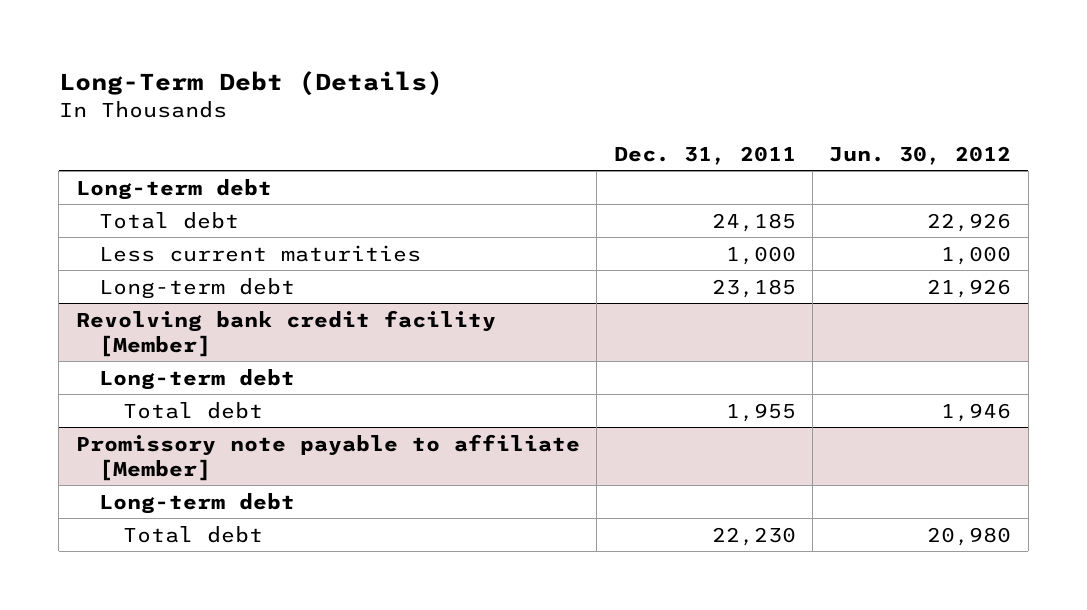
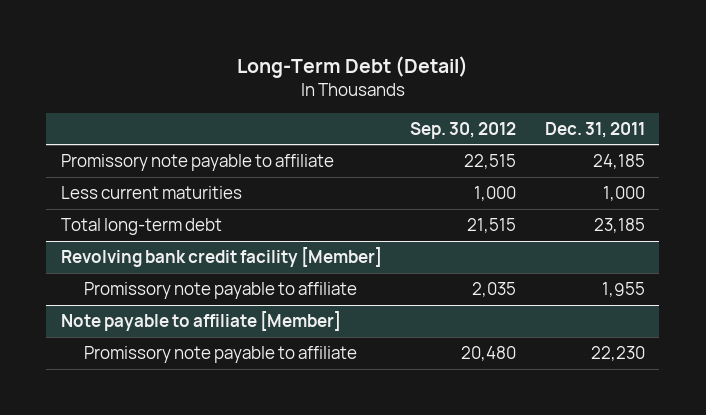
[58,70,443,96] Long-Term Debt (Details) -> [236,55,468,78] Long-Term Debt (Detail)
[829,145,1012,165] Jun. 30, 2012 -> none
none -> [410,121,517,139] Sep. 30, 2012
[75,178,272,200] Long-term debt -> none
[99,211,240,229] Total debt -> [60,154,334,172] Promissory note payable to affiliate
[99,277,296,299] Long-term debt -> [60,218,222,236] Total long-term debt
[99,368,296,390] Long-term debt -> none
[99,492,296,514] Long-term debt -> none
[122,401,263,419] Total debt -> [84,282,358,300] Promissory note payable to affiliate
[75,433,580,481] Promissory note payable to affiliate [Member] -> [60,311,341,332] Note payable to affiliate [Member]
[122,525,263,543] Total debt -> [84,346,358,364] Promissory note payable to affiliate

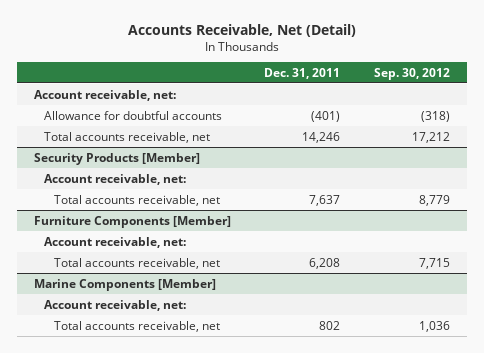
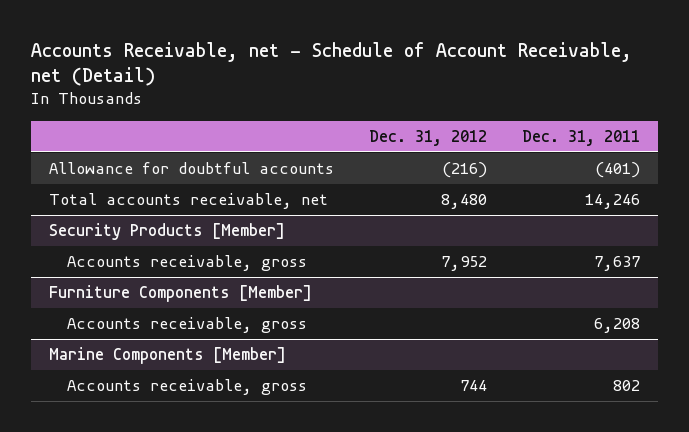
[127,23,356,37] Accounts Receivable, Net (Detail) -> [31,41,633,87] Accounts Receivable, net - Schedule of Account Receivable, net (Detail)
[374,67,451,80] Sep. 30, 2012 -> none
none -> [369,129,488,146] Dec. 31, 2012
[33,89,176,101] Account receivable, net: -> none
[44,173,187,185] Account receivable, net: -> none
[54,194,221,206] Total accounts receivable, net -> [67,255,308,272] Accounts receivable, gross
[44,236,187,248] Account receivable, net: -> none
[54,257,221,269] Total accounts receivable, net -> [67,317,308,334] Accounts receivable, gross
[44,299,187,311] Account receivable, net: -> none
[54,320,221,332] Total accounts receivable, net -> [67,379,308,396] Accounts receivable, gross

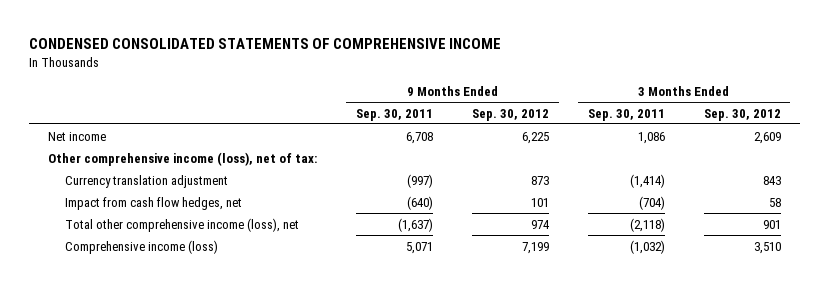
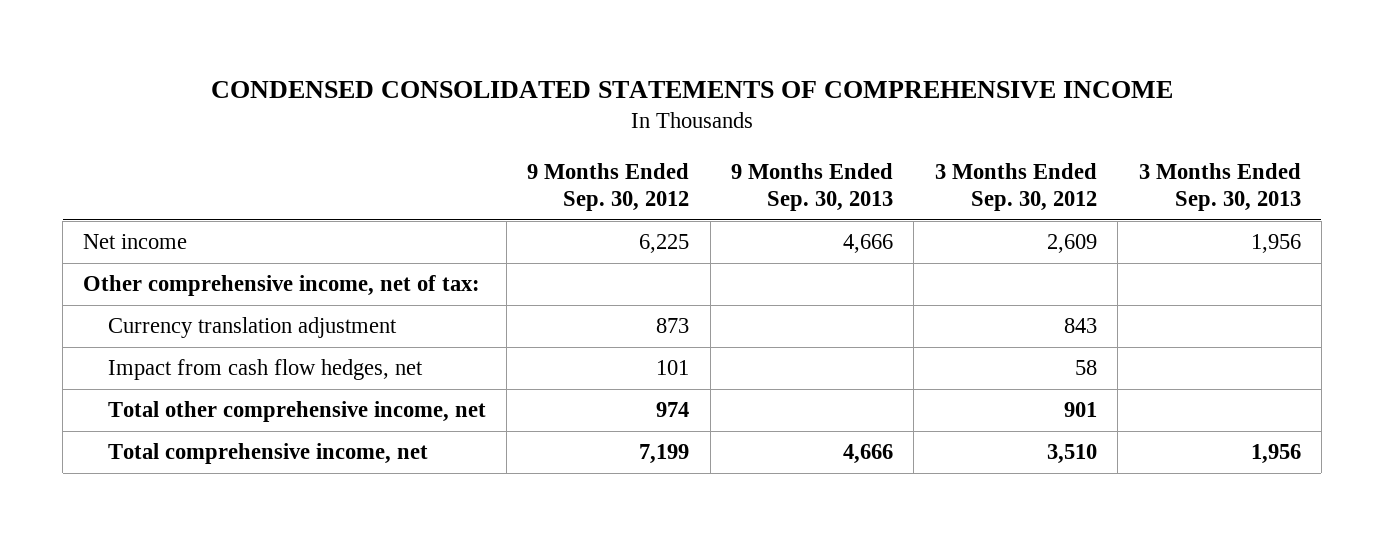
[356,108,434,121] Sep. 30, 2011 -> none
[587,108,665,121] Sep. 30, 2011 -> none
none -> [731,162,894,212] 9 Months Ended Sep. 30, 2013
none -> [1138,162,1301,212] 3 Months Ended Sep. 30, 2013
[48,151,318,166] Other comprehensive income (loss), net of tax: -> [83,275,481,297] Other comprehensive income, net of tax:
[64,217,299,232] Total other comprehensive income (loss), net -> [107,401,486,423] Total other comprehensive income, net
[64,239,218,254] Comprehensive income (loss) -> [107,443,428,465] Total comprehensive income, net

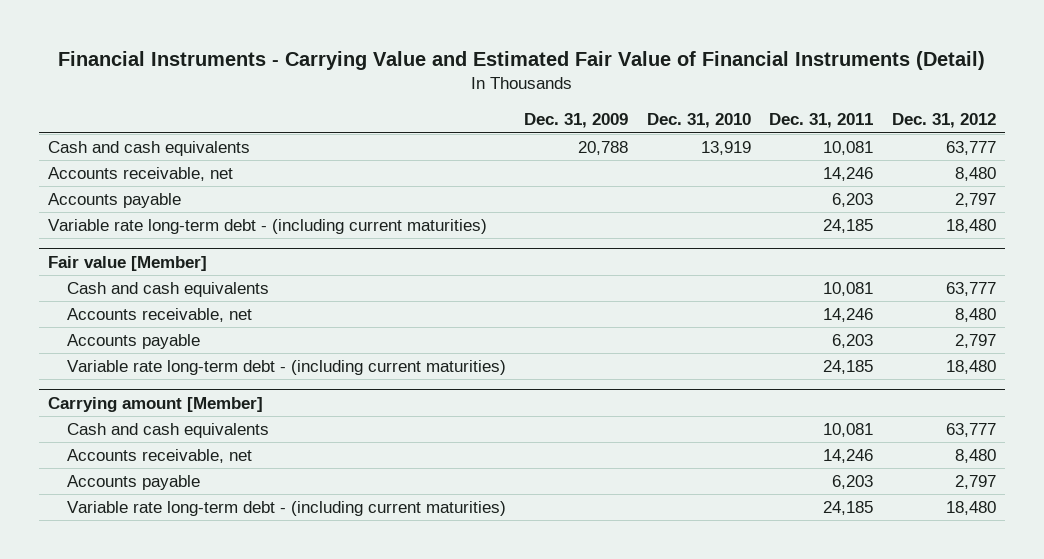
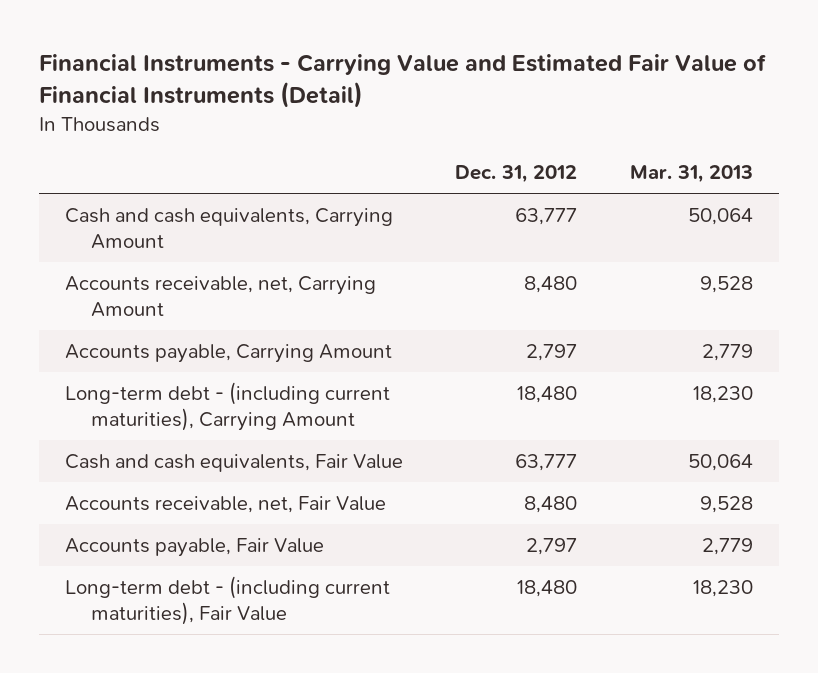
[524,113,629,129] Dec. 31, 2009 -> none
[646,113,751,129] Dec. 31, 2010 -> none
[769,113,874,129] Dec. 31, 2011 -> none
none -> [629,165,753,184] Mar. 31, 2013
[48,256,208,272] Fair value [Member] -> none
[48,397,264,413] Carrying amount [Member] -> none
[66,423,269,439] Cash and cash equivalents -> none
[66,449,252,464] Accounts receivable, net -> none
[66,475,200,491] Accounts payable -> none
[66,501,506,517] Variable rate long-term debt - (including current maturities) -> none
[48,141,251,157] Cash and cash equivalents -> [64,207,393,250] Cash and cash equivalents, Carrying Amount
[48,167,234,182] Accounts receivable, net -> [64,275,376,318] Accounts receivable, net, Carrying Amount
[48,193,182,209] Accounts payable -> [64,343,392,363] Accounts payable, Carrying Amount
[48,219,488,235] Variable rate long-term debt - (including current maturities) -> [64,381,390,432] Long-term debt - (including current maturities), Carrying Amount
[66,282,269,298] Cash and cash equivalents -> [64,453,403,472] Cash and cash equivalents, Fair Value
[66,308,252,323] Accounts receivable, net -> [64,495,386,513] Accounts receivable, net, Fair Value
[66,334,200,350] Accounts payable -> [64,537,324,557] Accounts payable, Fair Value
[66,360,506,376] Variable rate long-term debt - (including current maturities) -> [64,575,390,626] Long-term debt - (including current maturities), Fair Value

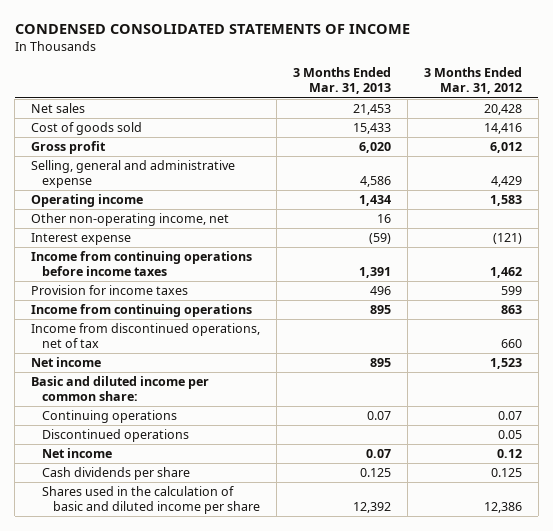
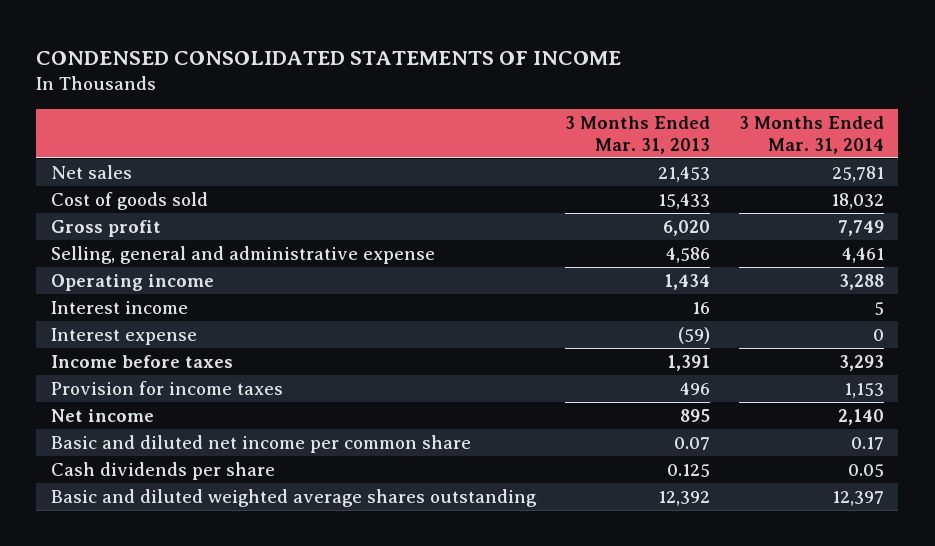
[423,67,522,95] 3 Months Ended Mar. 31, 2012 -> none
none -> [738,115,884,154] 3 Months Ended Mar. 31, 2014
[31,213,230,227] Other non-operating income, net -> none
none -> [50,300,188,314] Interest income
[31,251,253,277] Income from continuing operations before income taxes -> [50,354,233,368] Income before taxes
[31,304,253,318] Income from continuing operations -> none
[31,323,261,349] Income from discontinued operations, net of tax -> none
[31,376,210,402] Basic and diluted income per common share: -> none
[42,410,178,424] Continuing operations -> none
[42,429,190,443] Discontinued operations -> none
[42,448,113,459] Net income -> [50,434,471,453] Basic and diluted net income per common share
[42,486,261,515] Shares used in the calculation of basic and diluted income per share -> [50,488,537,507] Basic and diluted weighted average shares outstanding

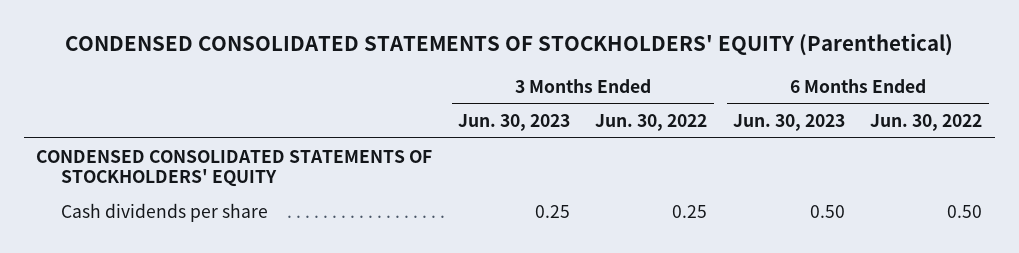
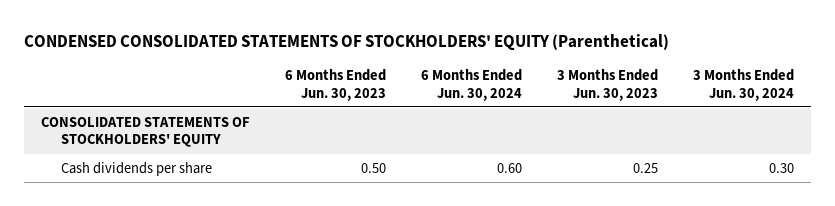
[595,114,708,132] Jun. 30, 2022 -> none
[870,114,983,132] Jun. 30, 2022 -> none
none -> [420,69,522,101] 6 Months Ended Jun. 30, 2024
none -> [692,69,794,101] 3 Months Ended Jun. 30, 2024
[36,149,433,188] CONDENSED CONSOLIDATED STATEMENTS OF STOCKHOLDERS' EQUITY -> [41,116,251,148] CONSOLIDATED STATEMENTS OF STOCKHOLDERS' EQUITY

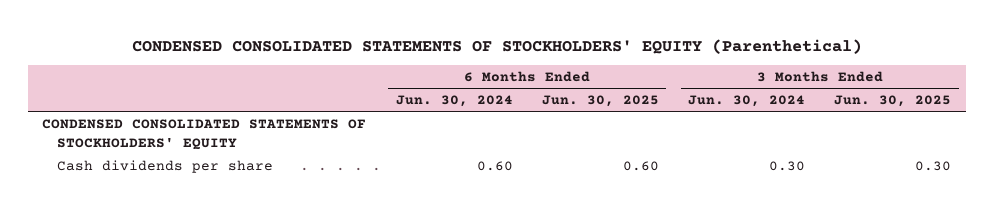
[285,69,387,101] 6 Months Ended Jun. 30, 2023 -> none
[556,69,658,101] 3 Months Ended Jun. 30, 2023 -> none
none -> [541,95,659,108] Jun. 30, 2025
none -> [834,95,952,108] Jun. 30, 2025
[41,116,251,148] CONSOLIDATED STATEMENTS OF STOCKHOLDERS' EQUITY -> [42,118,367,150] CONDENSED CONSOLIDATED STATEMENTS OF STOCKHOLDERS' EQUITY

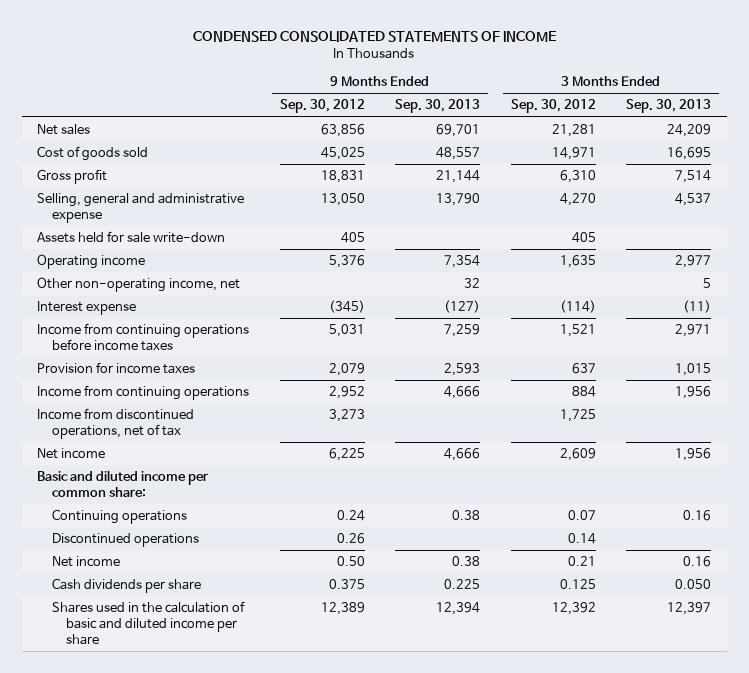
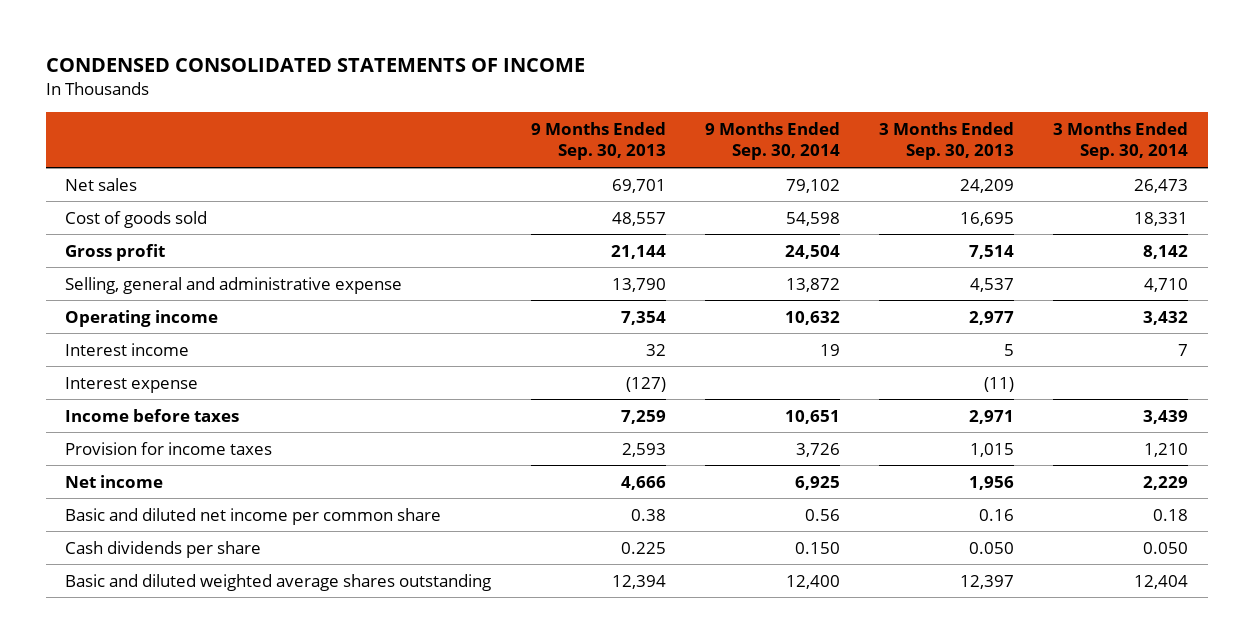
[279,99,365,114] Sep. 30, 2012 -> none
[510,99,596,114] Sep. 30, 2012 -> none
none -> [704,121,840,161] 9 Months Ended Sep. 30, 2014
none -> [1053,121,1189,161] 3 Months Ended Sep. 30, 2014
[37,231,226,244] Assets held for sale write-down -> none
[37,277,241,293] Other non-operating income, net -> [65,342,190,356] Interest income
[37,323,250,351] Income from continuing operations before income taxes -> [65,408,240,422] Income before taxes
[37,385,250,401] Income from continuing operations -> none
[37,408,195,439] Income from discontinued operations, net of tax -> none
[37,470,209,497] Basic and diluted income per common share: -> none
[51,509,187,525] Continuing operations -> none
[51,533,199,548] Discontinued operations -> none
[51,556,120,568] Net income -> [65,507,442,525] Basic and diluted net income per common share
[51,601,245,645] Shares used in the calculation of basic and diluted income per share -> [65,573,492,591] Basic and diluted weighted average shares outstanding

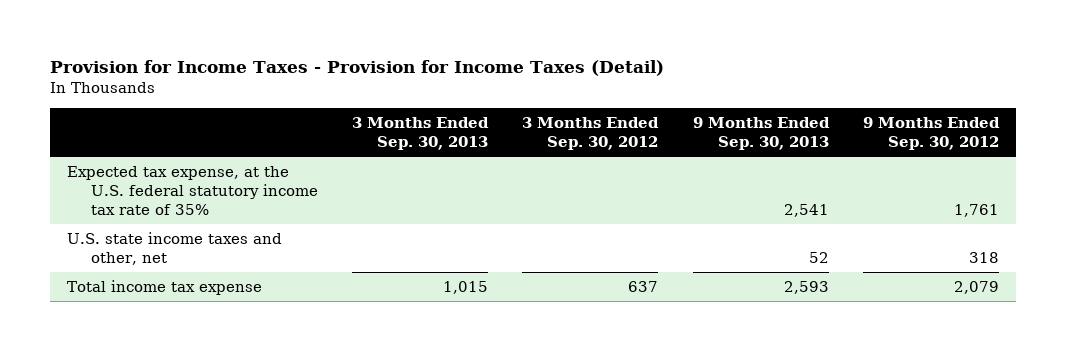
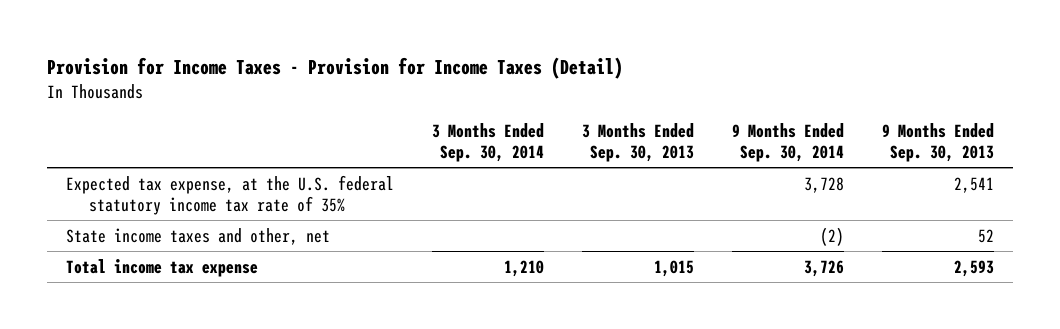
[522,116,660,151] 3 Months Ended Sep. 30, 2012 -> none
[862,116,1000,151] 9 Months Ended Sep. 30, 2012 -> none
none -> [431,122,544,162] 3 Months Ended Sep. 30, 2014
none -> [732,122,845,162] 9 Months Ended Sep. 30, 2014
[67,231,283,265] U.S. state income taxes and other, net -> [65,227,330,245] State income taxes and other, net

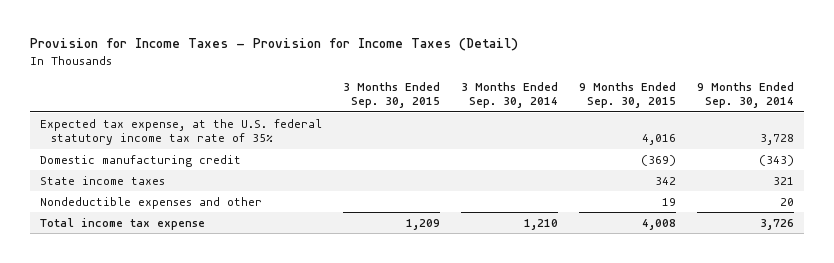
[581,122,694,162] 3 Months Ended Sep. 30, 2013 -> none
[882,122,995,162] 9 Months Ended Sep. 30, 2013 -> none
none -> [343,82,441,109] 3 Months Ended Sep. 30, 2015
none -> [579,82,677,109] 9 Months Ended Sep. 30, 2015
none -> [40,154,242,167] Domestic manufacturing credit
[65,227,330,245] State income taxes and other, net -> [40,175,166,185] State income taxes
[820,226,845,246] (2) -> [773,176,795,185] 321
none -> [40,196,263,209] Nondeductible expenses and other

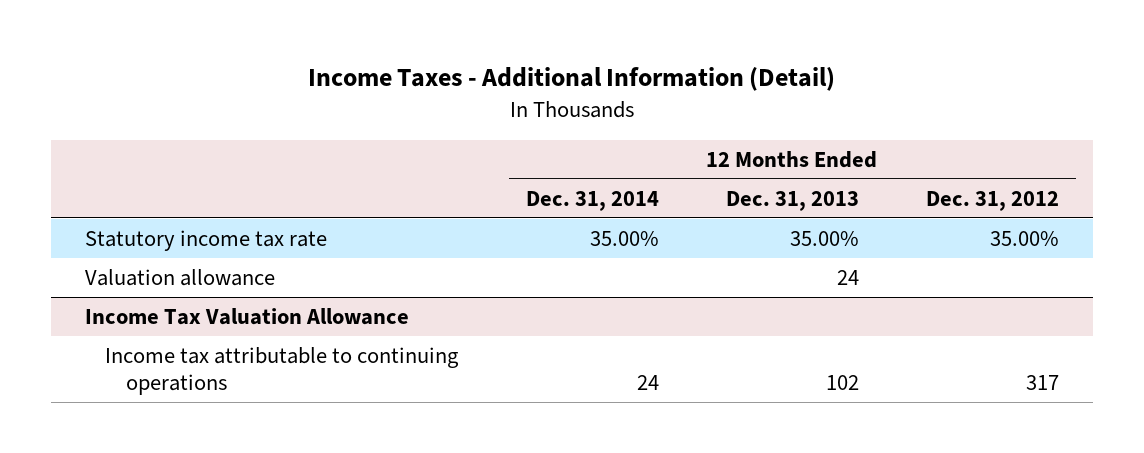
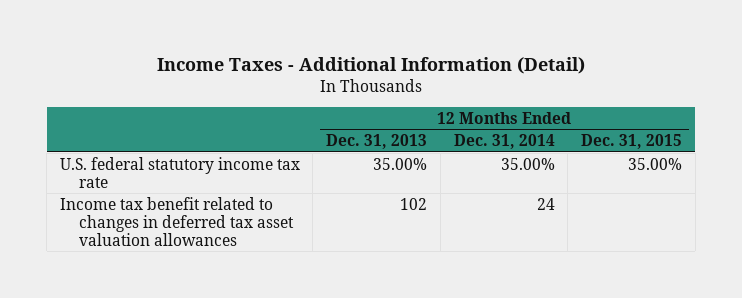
[926,190,1060,211] Dec. 31, 2012 -> none
none -> [580,134,682,150] Dec. 31, 2015
[84,269,275,287] Valuation allowance -> none
[84,308,409,326] Income Tax Valuation Allowance -> none
[84,230,327,252] Statutory income tax rate -> [59,156,300,188] U.S. federal statutory income tax rate
[105,347,460,396] Income tax attributable to continuing operations -> [59,196,294,246] Income tax benefit related to changes in deferred tax asset valuation allowances

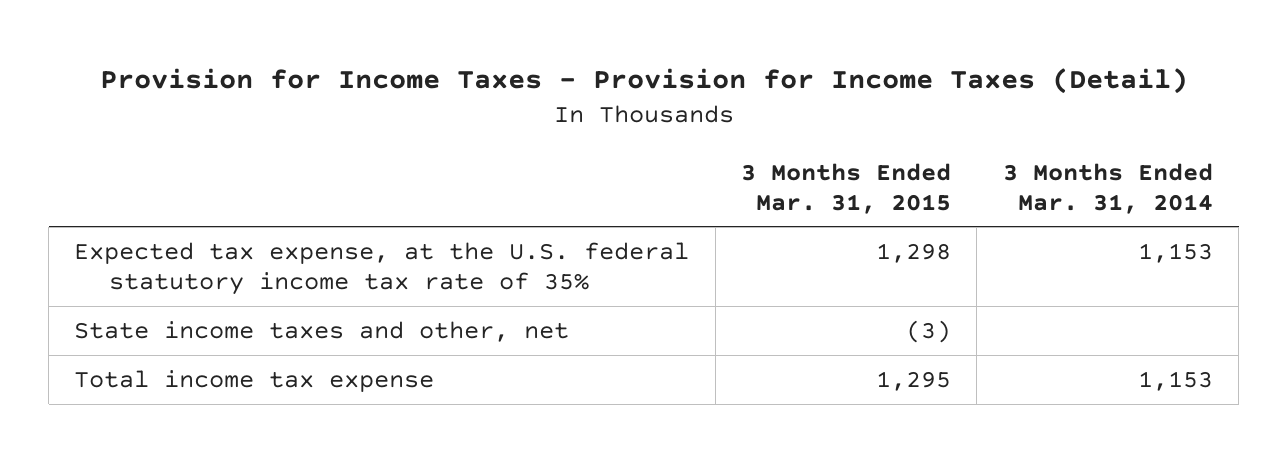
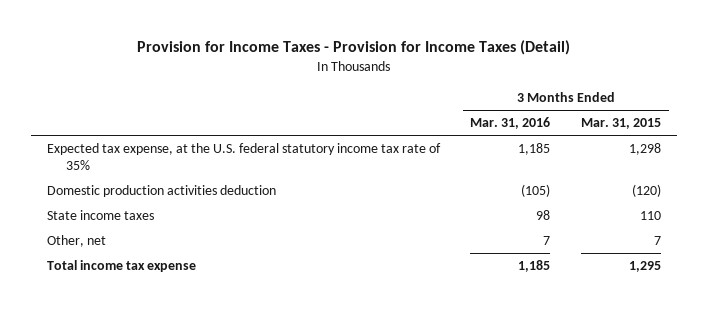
[1002,162,1213,214] 3 Months Ended Mar. 31, 2014 -> none
none -> [470,117,551,130] Mar. 31, 2016
none -> [46,185,276,198] Domestic production activities deduction
[74,320,570,342] State income taxes and other, net -> [46,210,154,221] State income taxes
[906,319,952,343] (3) -> [640,211,662,221] 110
none -> [46,235,106,248] Other, net

